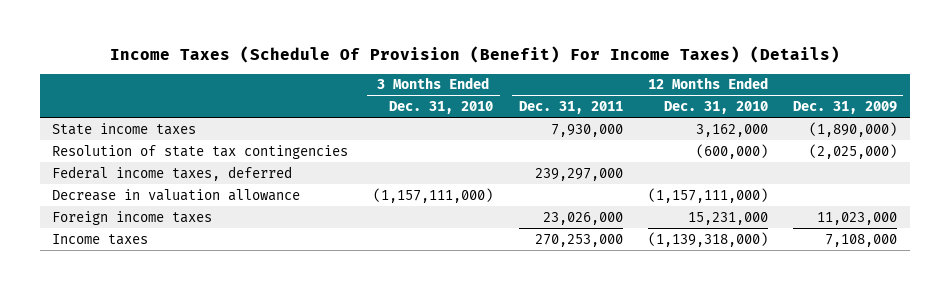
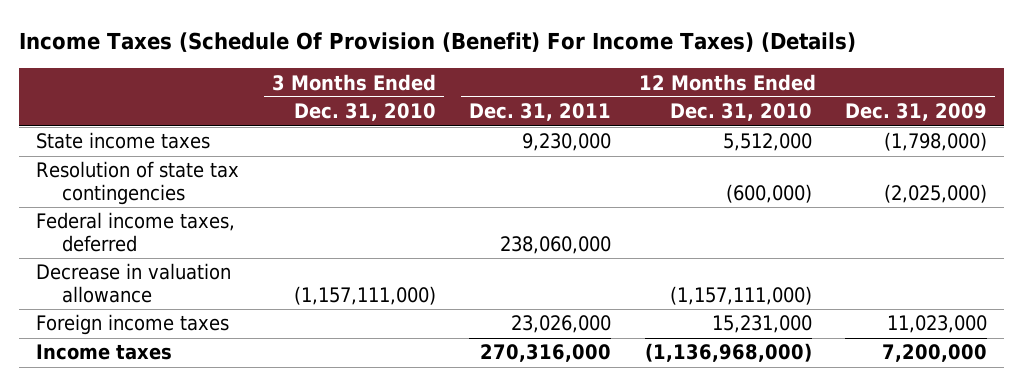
[550,123,623,137] 7,930,000 -> [522,133,612,152] 9,230,000
[695,123,768,137] 3,162,000 -> [722,133,812,152] 5,512,000
[808,121,897,137] (1,890,000) -> [884,132,988,152] (1,798,000)
[534,167,623,181] 239,297,000 -> [500,235,612,254] 238,060,000
[534,233,623,247] 270,253,000 -> [480,344,612,363] 270,316,000
[647,231,768,247] (1,139,318,000) -> [644,343,812,363] (1,136,968,000)
[824,233,897,247] 7,108,000 -> [882,344,988,363] 7,200,000

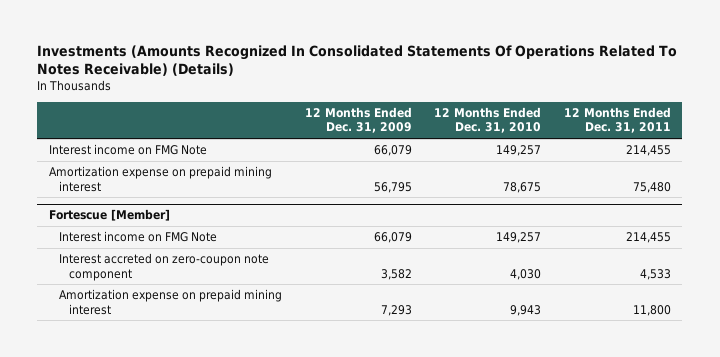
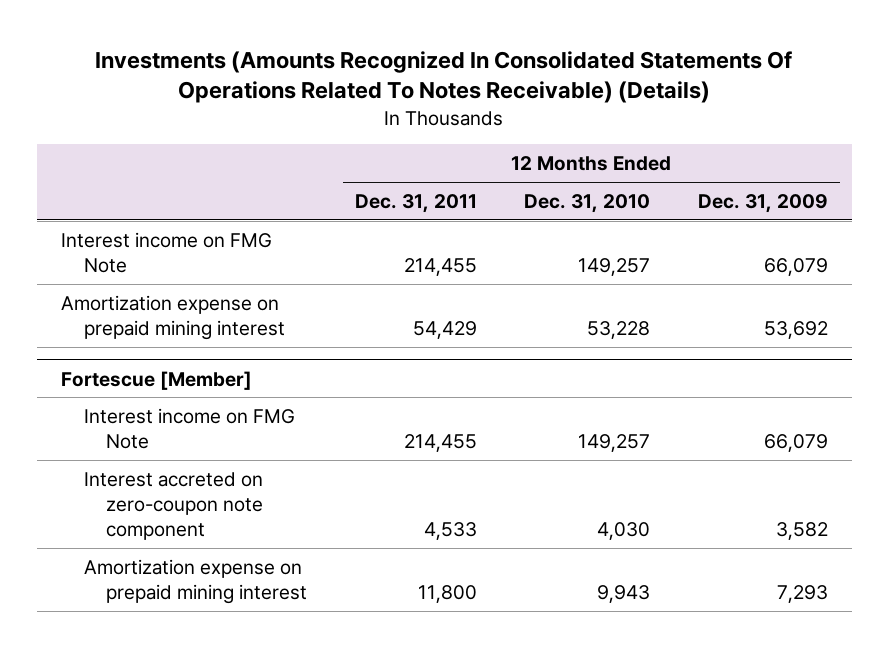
[373,181,412,193] 56,795 -> [763,321,828,340] 53,692
[503,181,542,193] 78,675 -> [587,321,651,340] 53,228
[633,181,672,193] 75,480 -> [412,321,477,340] 54,429

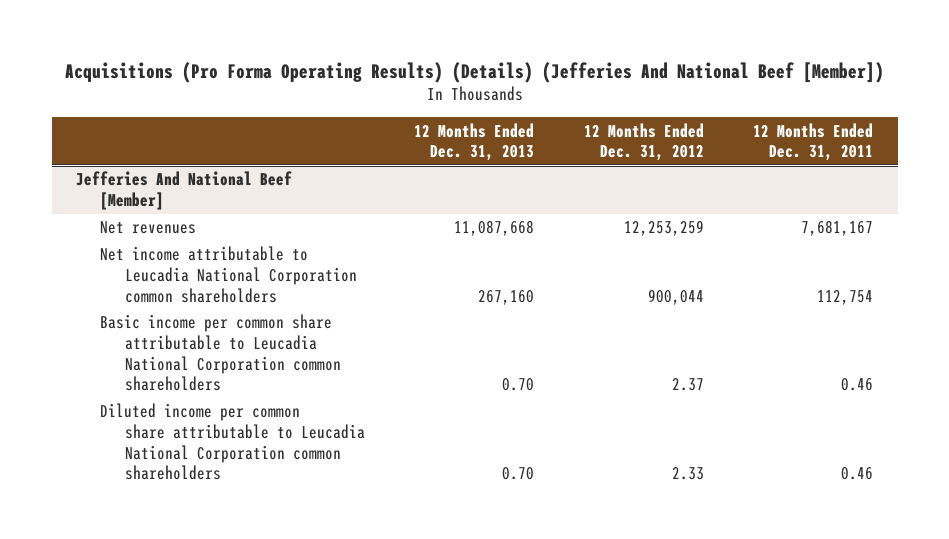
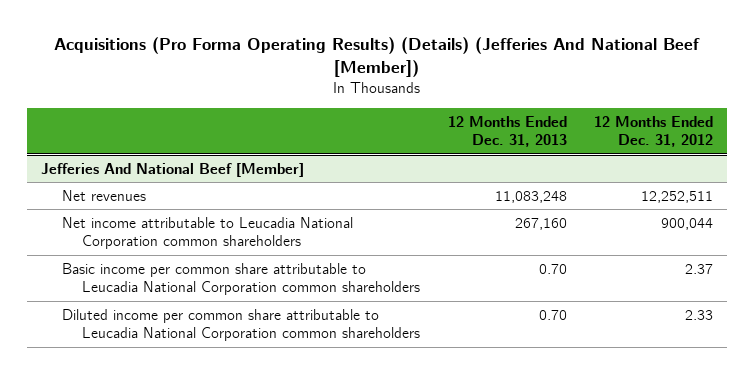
[753,122,874,162] 12 Months Ended Dec. 31, 2011 -> none
[454,220,535,237] 11,087,668 -> [494,190,567,203] 11,083,248
[623,220,704,237] 12,253,259 -> [641,190,714,203] 12,252,511

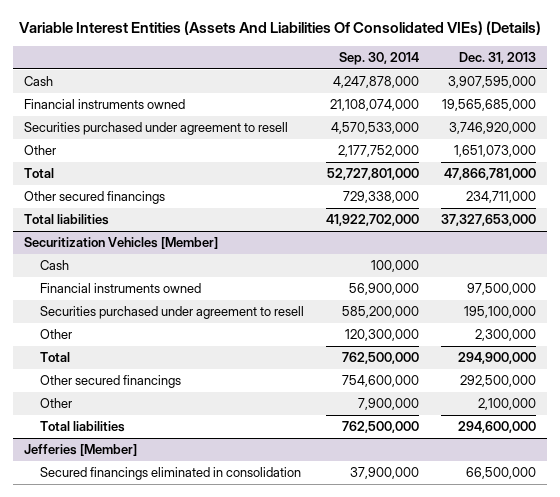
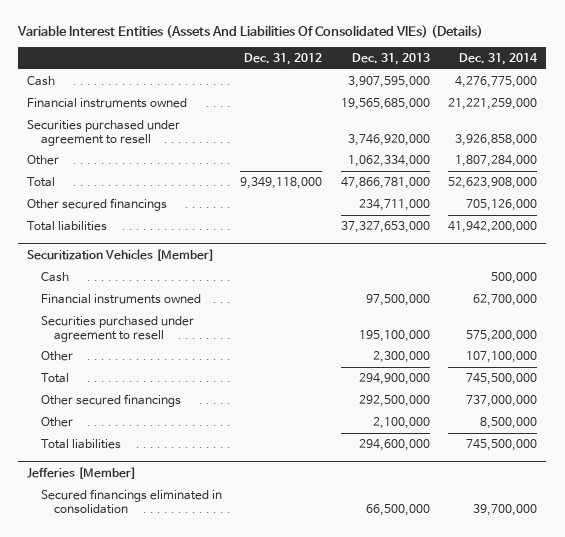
[339,51,420,65] Sep. 30, 2014 -> none
none -> [244,52,323,65] Dec. 31, 2012
none -> [459,52,539,65] Dec. 31, 2014
[454,144,537,157] 1,651,073,000 -> [347,154,430,167] 1,062,334,000

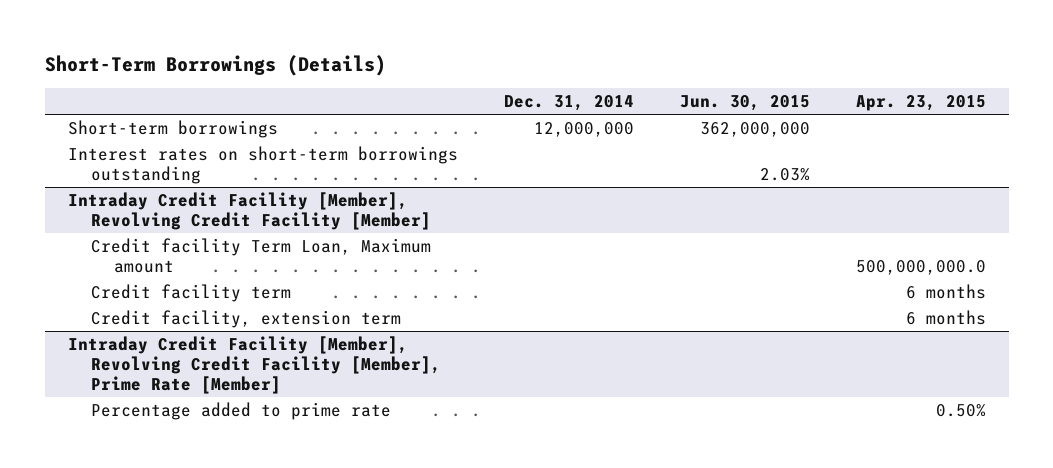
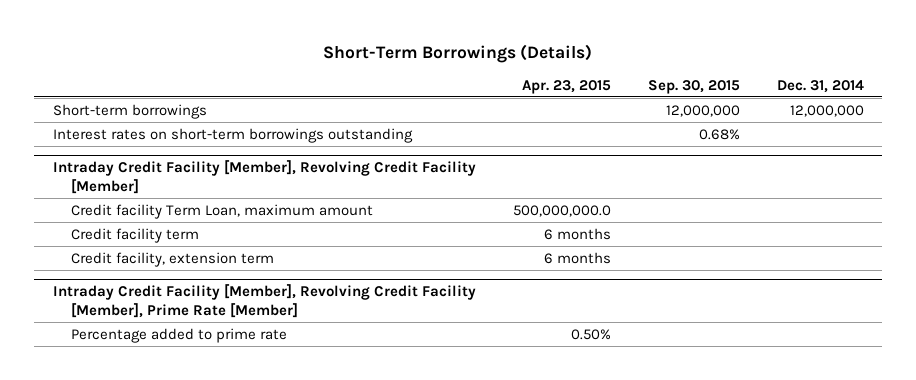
[679,95,810,112] Jun. 30, 2015 -> none
none -> [647,79,740,94] Sep. 30, 2015
[90,237,431,274] Credit facility Term Loan, Maximum amount -> [71,203,374,219] Credit facility Term Loan, maximum amount

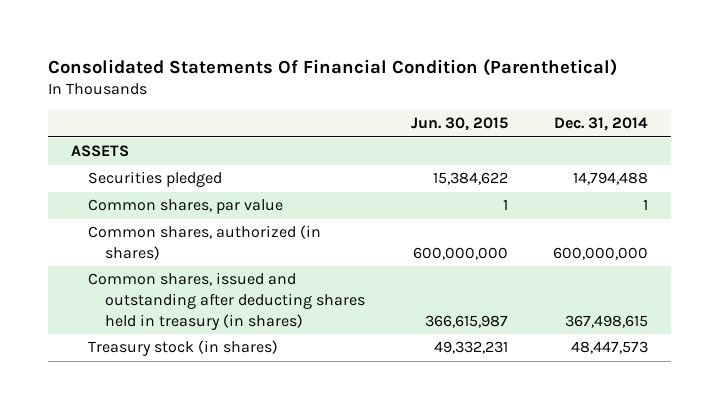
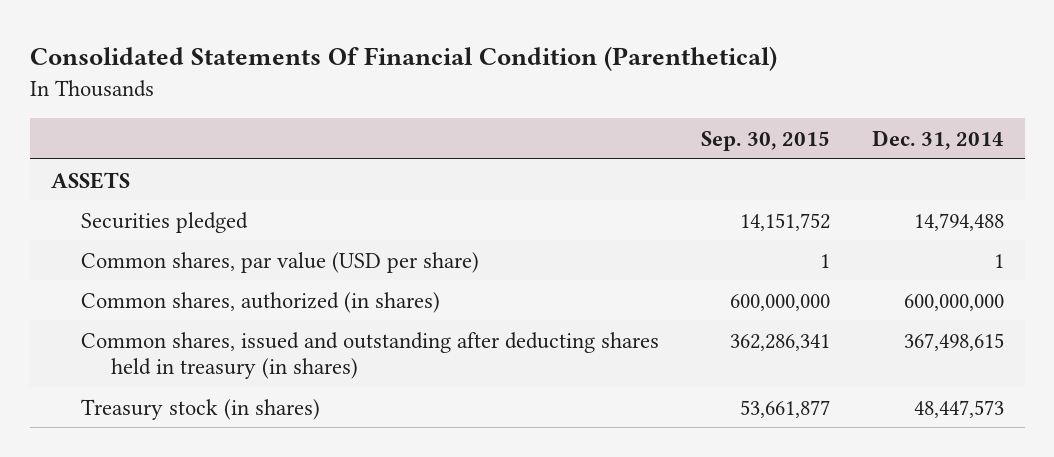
[410,117,508,132] Jun. 30, 2015 -> none
none -> [700,130,830,151] Sep. 30, 2015
[87,199,283,215] Common shares, par value -> [81,251,480,273] Common shares, par value (USD per share)

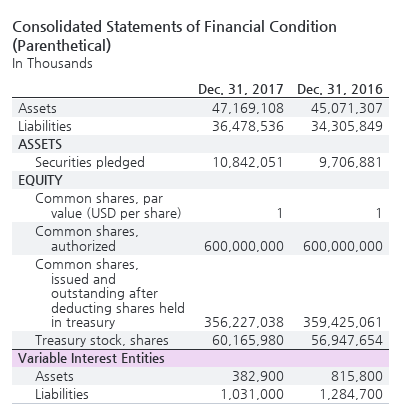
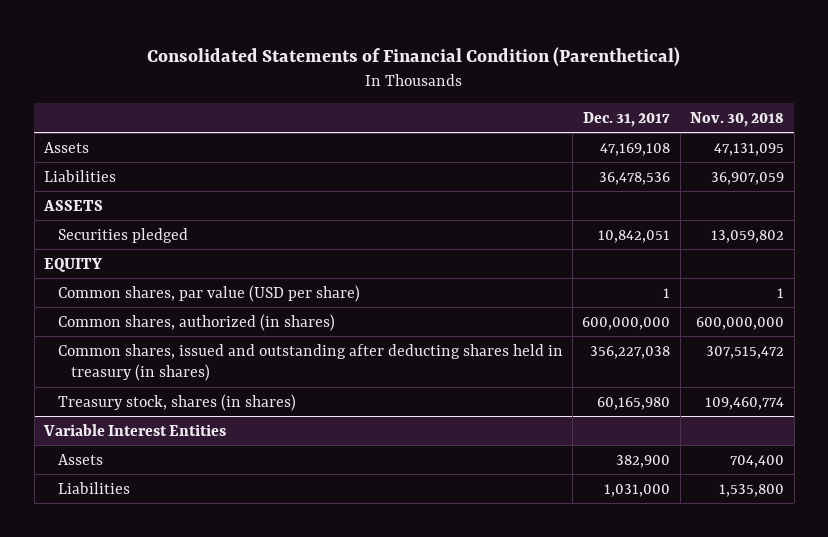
[297,84,384,96] Dec. 31, 2016 -> none
none -> [690,111,785,127] Nov. 30, 2018
[34,225,139,251] Common shares, authorized -> [57,313,335,331] Common shares, authorized (in shares)
[34,258,186,330] Common shares, issued and outstanding after deducting shares held in treasury -> [57,343,563,382] Common shares, issued and outstanding after deducting shares held in treasury (in shares)
[34,334,169,348] Treasury stock, shares -> [57,393,296,411] Treasury stock, shares (in shares)

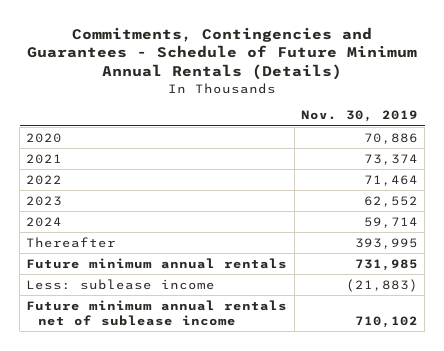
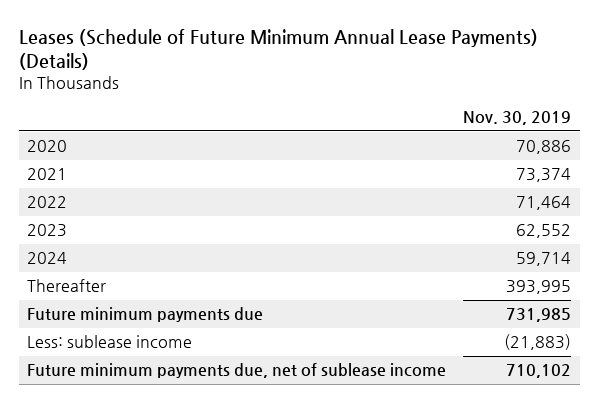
[27,26,418,81] Commitments, Contingencies and Guarantees - Schedule of Future Minimum Annual Rentals (Details) -> [18,28,538,70] Leases (Schedule of Future Minimum Annual Lease Payments) (Details)
[26,257,288,269] Future minimum annual rentals -> [27,307,264,323] Future minimum payments due
[26,299,288,327] Future minimum annual rentals net of sublease income -> [27,363,447,379] Future minimum payments due, net of sublease income

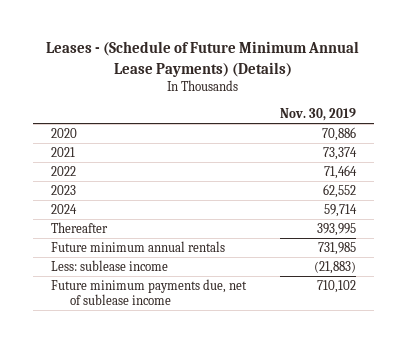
[18,28,538,70] Leases (Schedule of Future Minimum Annual Lease Payments) (Details) -> [46,41,360,77] Leases - (Schedule of Future Minimum Annual Lease Payments) (Details)
[27,307,264,323] Future minimum payments due -> [50,240,225,252] Future minimum annual rentals

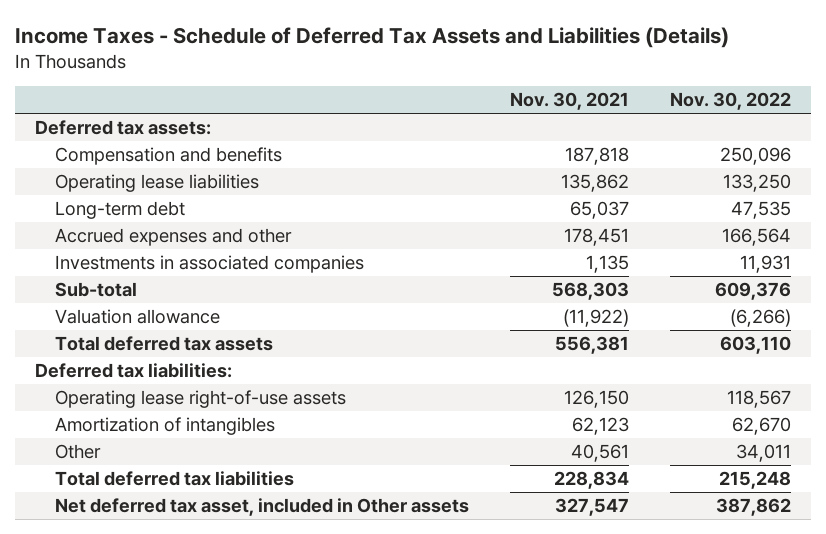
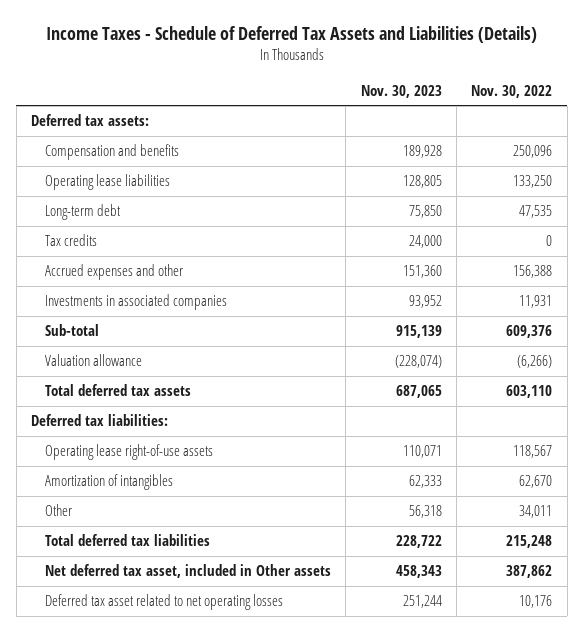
[509,92,629,111] Nov. 30, 2021 -> none
none -> [360,84,442,98] Nov. 30, 2023
none -> [44,234,97,247] Tax credits
[721,228,791,247] 166,564 -> [513,265,553,279] 156,388
none -> [44,594,283,611] Deferred tax asset related to net operating losses

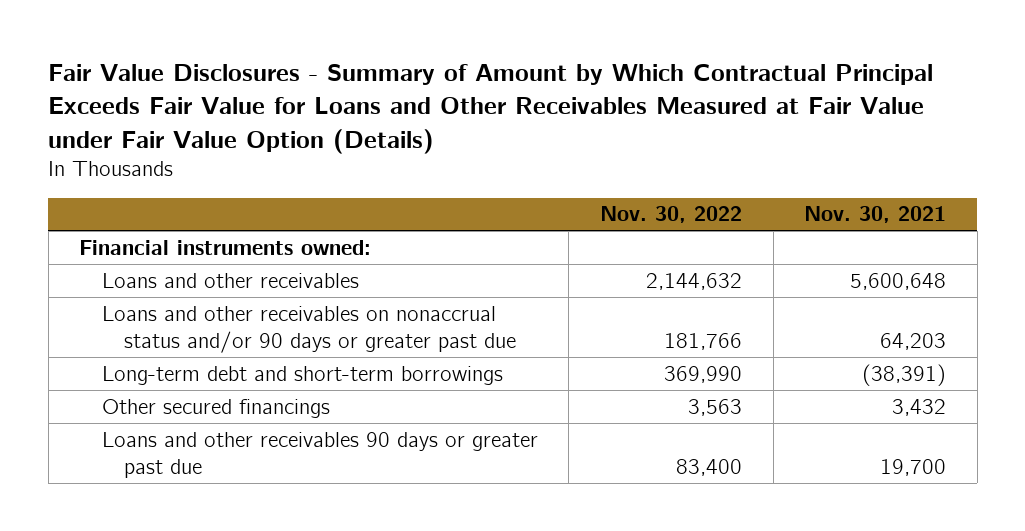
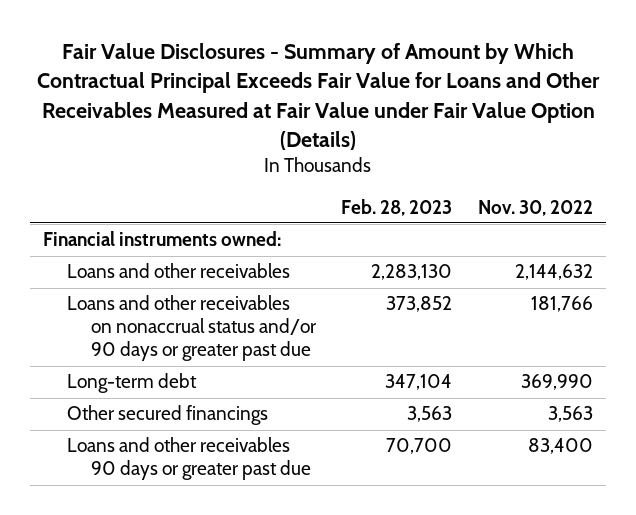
[804,206,947,224] Nov. 30, 2021 -> none
none -> [341,198,453,216] Feb. 28, 2023
[101,365,503,385] Long-term debt and short-term borrowings -> [66,373,197,394] Long-term debt

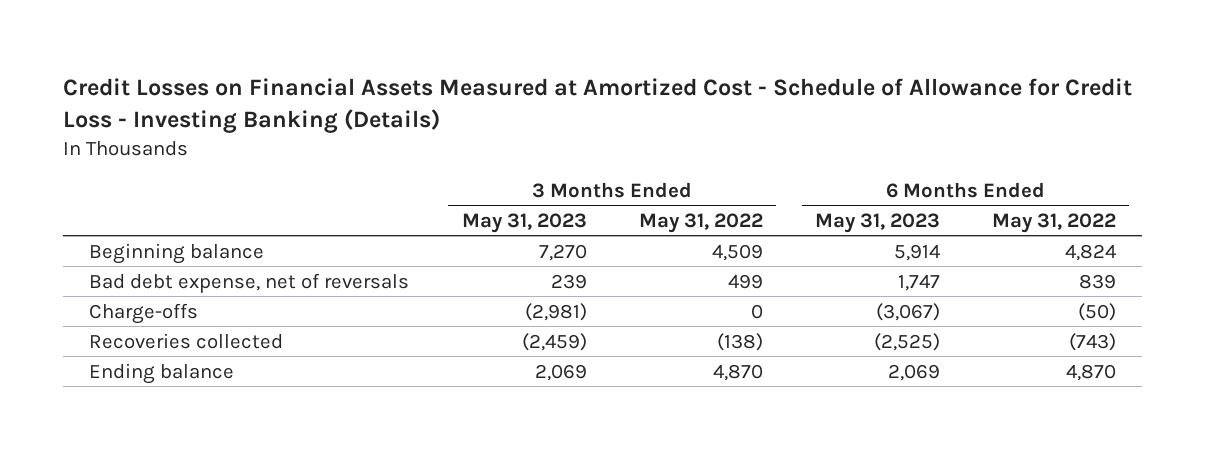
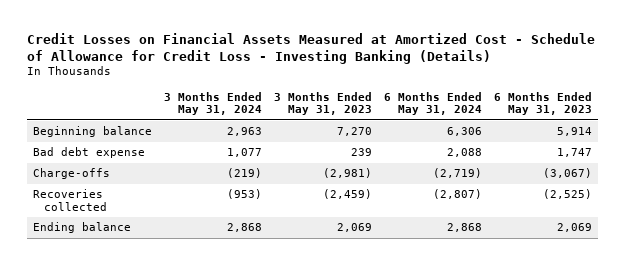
[638,212,763,233] May 31, 2022 -> none
[992,212,1117,233] May 31, 2022 -> none
none -> [163,91,262,116] 3 Months Ended May 31, 2024
none -> [383,91,482,116] 6 Months Ended May 31, 2024
[89,272,410,293] Bad debt expense, net of reversals -> [32,147,145,159] Bad debt expense

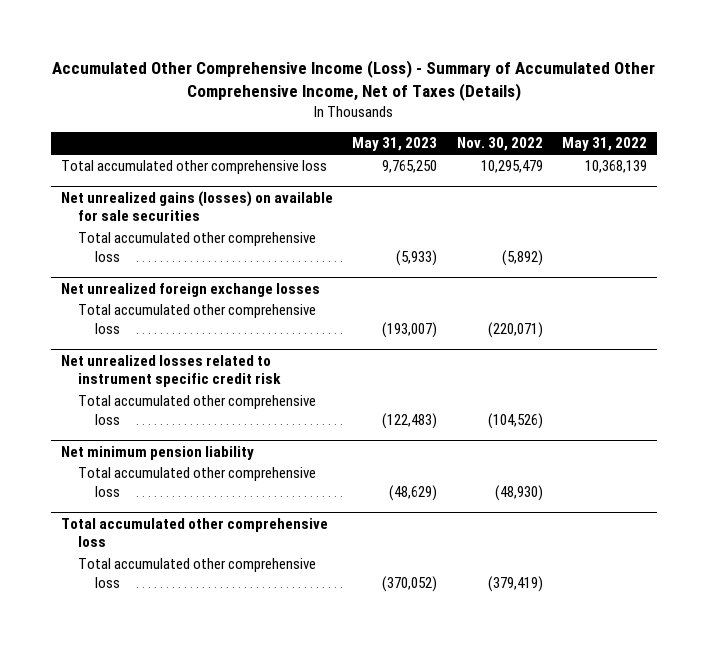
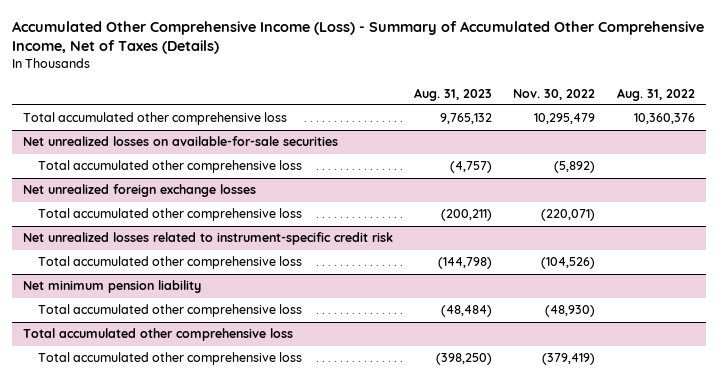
[352,137,438,152] May 31, 2023 -> none
[561,137,647,152] May 31, 2022 -> none
none -> [413,87,492,101] Aug. 31, 2023
none -> [616,87,695,101] Aug. 31, 2022
[60,190,333,222] Net unrealized gains (losses) on available for sale securities -> [22,136,338,147] Net unrealized losses on available-for-sale securities
[60,354,281,388] Net unrealized losses related to instrument specific credit risk -> [22,232,393,246] Net unrealized losses related to instrument-specific credit risk

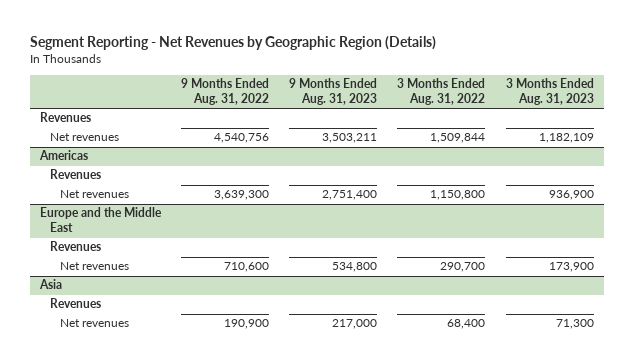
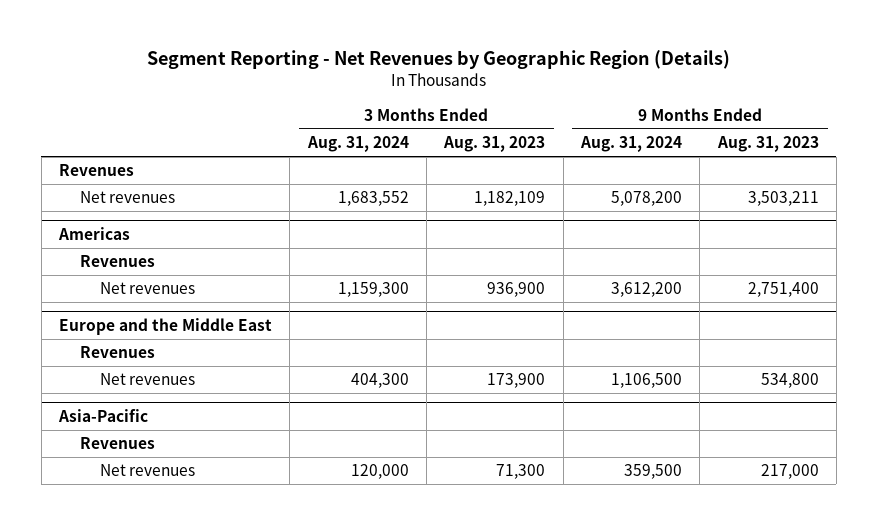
[180,78,269,106] 9 Months Ended Aug. 31, 2022 -> none
[397,78,486,106] 3 Months Ended Aug. 31, 2022 -> none
none -> [306,136,409,153] Aug. 31, 2024
none -> [579,136,682,153] Aug. 31, 2024
[38,279,62,290] Asia -> [57,409,148,423] Asia-Pacific

